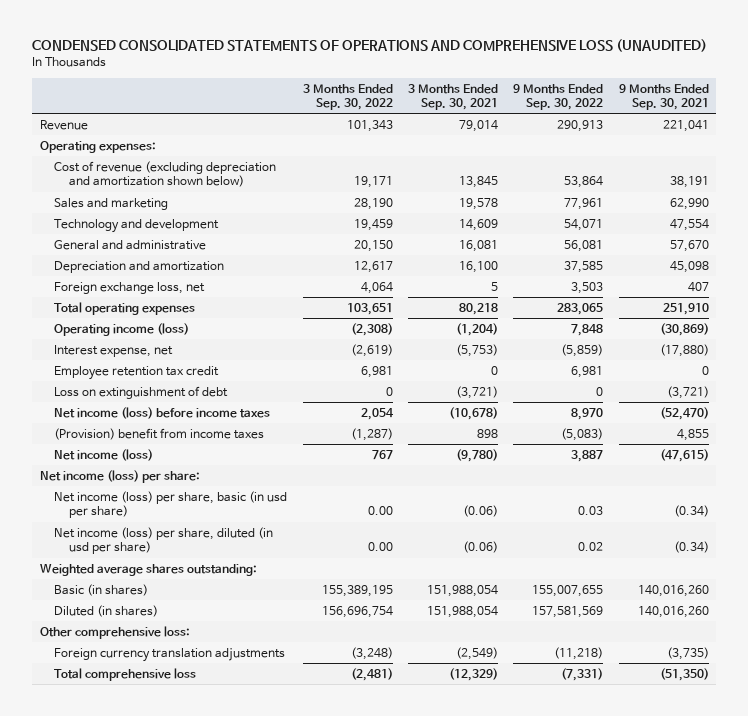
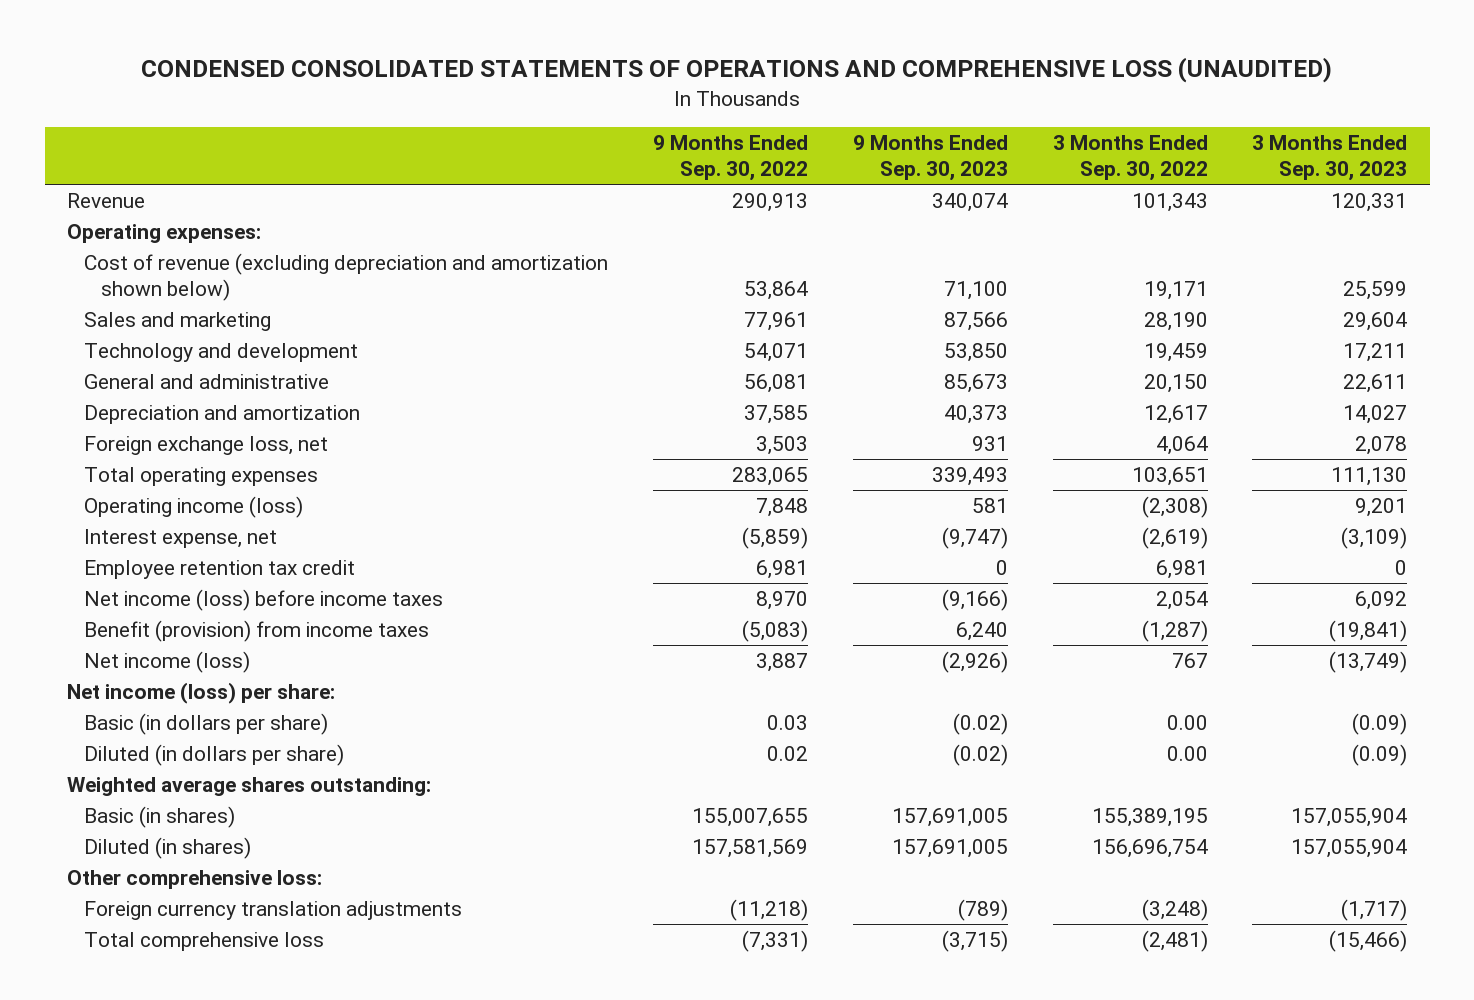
[408,83,499,110] 3 Months Ended Sep. 30, 2021 -> none
[618,83,709,110] 9 Months Ended Sep. 30, 2021 -> none
none -> [852,134,1008,181] 9 Months Ended Sep. 30, 2023
none -> [1252,134,1408,181] 3 Months Ended Sep. 30, 2023
[54,385,229,399] Loss on extinguishment of debt -> none
[54,427,265,440] (Provision) benefit from income taxes -> [84,620,430,643] Benefit (provision) from income taxes
[54,490,288,519] Net income (loss) per share, basic (in usd per share) -> [84,713,329,736] Basic (in dollars per share)
[54,526,274,555] Net income (loss) per share, diluted (in usd per share) -> [84,744,345,767] Diluted (in dollars per share)

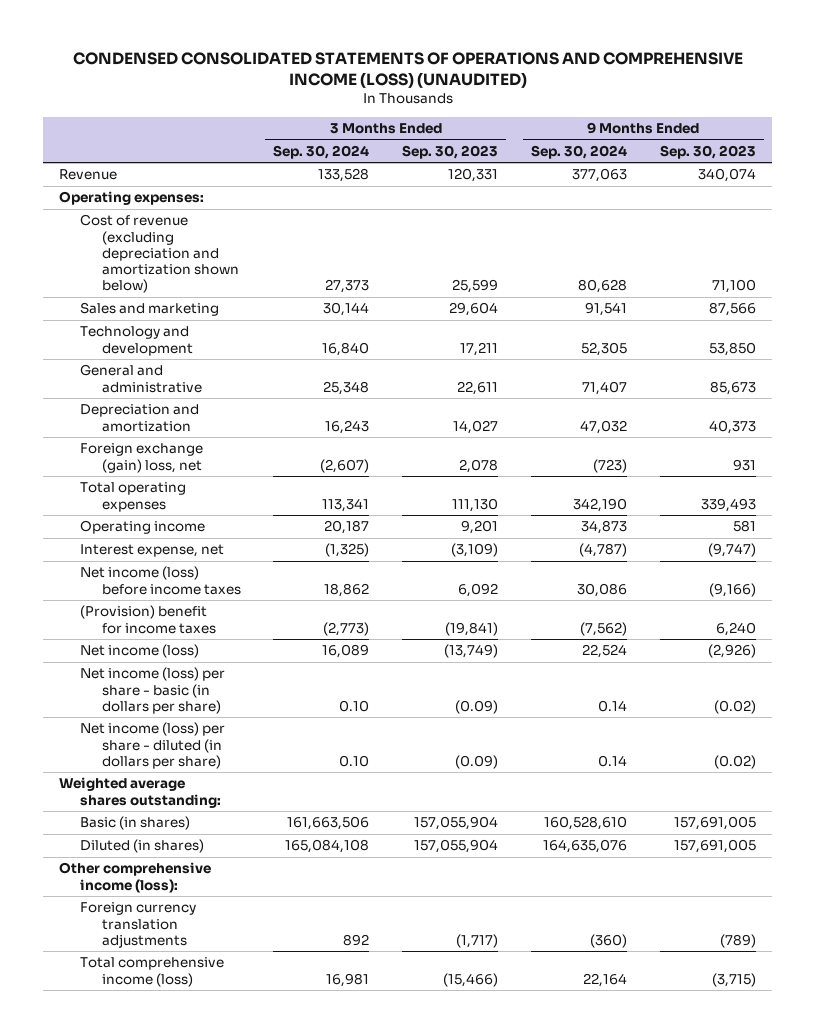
[141,57,1333,84] CONDENSED CONSOLIDATED STATEMENTS OF OPERATIONS AND COMPREHENSIVE LOSS (UNAUDITED) -> [72,52,743,88] CONDENSED CONSOLIDATED STATEMENTS OF OPERATIONS AND COMPREHENSIVE INCOME (LOSS) (UNAUDITED)
[652,134,808,181] 9 Months Ended Sep. 30, 2022 -> none
[1052,134,1208,181] 3 Months Ended Sep. 30, 2022 -> none
none -> [273,144,370,159] Sep. 30, 2024
none -> [530,144,627,159] Sep. 30, 2024
[84,436,329,456] Foreign exchange loss, net -> [80,443,204,473] Foreign exchange (gain) loss, net
[84,496,304,519] Operating income (loss) -> [80,520,206,535] Operating income
[84,560,356,580] Employee retention tax credit -> none
[84,620,430,643] Benefit (provision) from income taxes -> [80,605,216,634] (Provision) benefit for income taxes
[66,682,335,705] Net income (loss) per share: -> none
[84,713,329,736] Basic (in dollars per share) -> [80,667,226,714] Net income (loss) per share - basic (in dollars per share)
[84,744,345,767] Diluted (in dollars per share) -> [80,722,226,769] Net income (loss) per share - diluted (in dollars per share)
[66,870,322,890] Other comprehensive loss: -> [59,862,212,893] Other comprehensive income (loss):
[84,932,325,952] Total comprehensive loss -> [80,957,225,987] Total comprehensive income (loss)

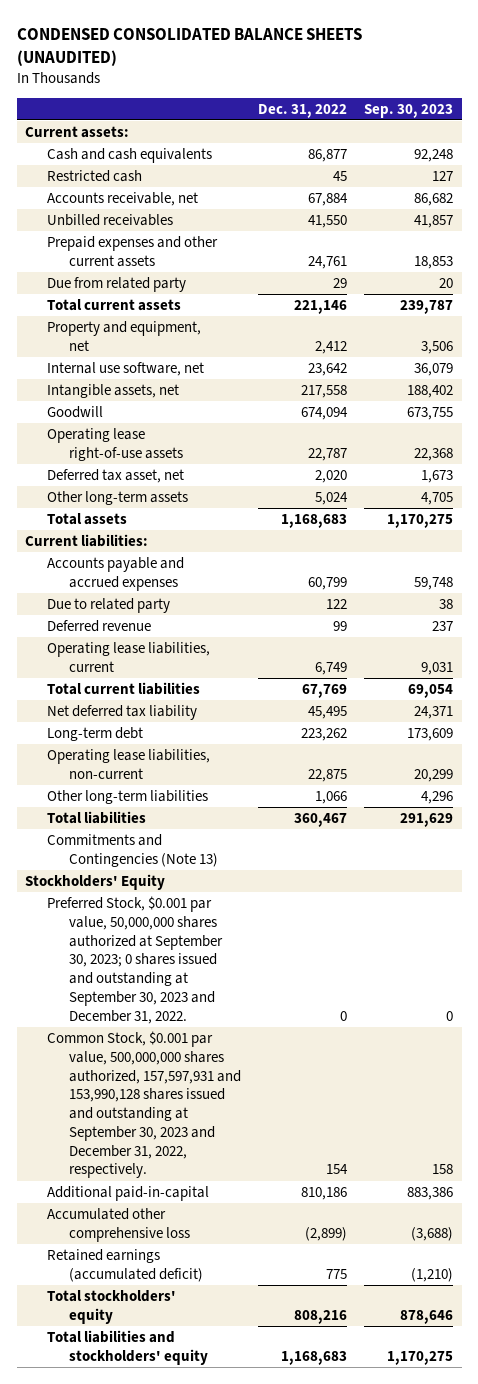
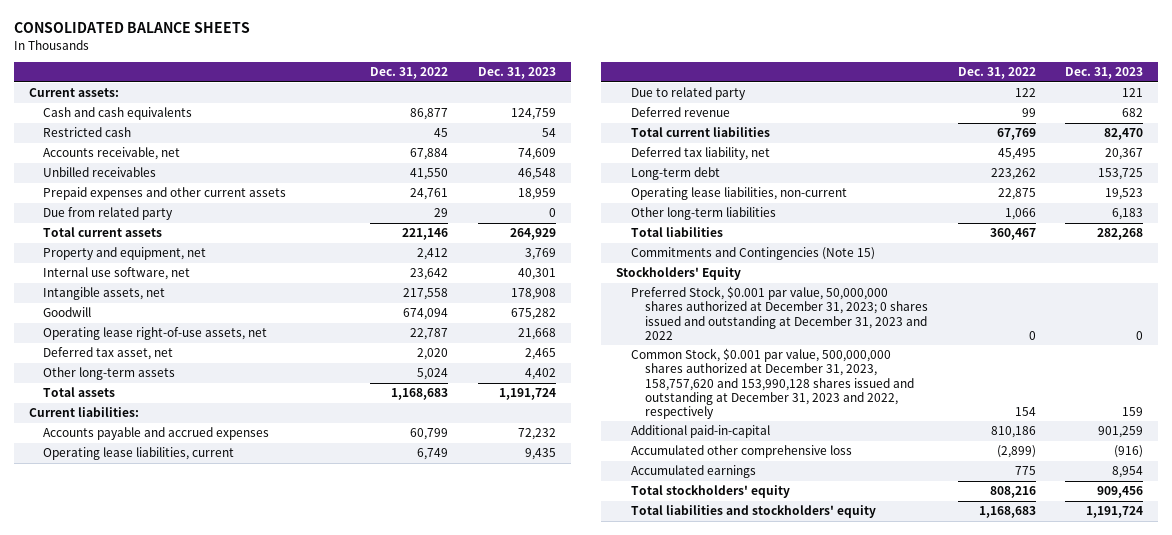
[16,27,362,66] CONDENSED CONSOLIDATED BALANCE SHEETS (UNAUDITED) -> [13,22,250,34] CONSOLIDATED BALANCE SHEETS
[364,103,454,118] Sep. 30, 2023 -> none
none -> [477,67,556,80] Dec. 31, 2023
[46,428,183,461] Operating lease right-of-use assets -> [43,327,268,341] Operating lease right-of-use assets, net
[46,642,210,672] Operating lease liabilities, current -> [43,447,235,461] Operating lease liabilities, current
[46,705,197,721] Net deferred tax liability -> [630,147,770,161] Deferred tax liability, net
[46,834,218,867] Commitments and Contingencies (Note 13) -> [630,247,875,261] Commitments and Contingencies (Note 15)
[46,896,223,1024] Preferred Stock, $0.001 par value, 50,000,000 shares authorized at September 30, 2023; 0 shares issued and outstanding at September 30, 2023 and December 31, 2022. -> [630,286,929,340] Preferred Stock, $0.001 par value, 50,000,000 shares authorized at December 31, 2023; 0 shares issued and outstanding at December 31, 2023 and 2022
[46,1031,241,1179] Common Stock, $0.001 par value, 500,000,000 shares authorized, 157,597,931 and 153,990,128 shares issued and outstanding at September 30, 2023 and December 31, 2022, respectively. -> [630,348,915,419] Common Stock, $0.001 par value, 500,000,000 shares authorized at December 31, 2023, 158,757,620 and 153,990,128 shares issued and outstanding at December 31, 2023 and 2022, respectively
[46,1249,203,1282] Retained earnings (accumulated deficit) -> [630,465,756,479] Accumulated earnings

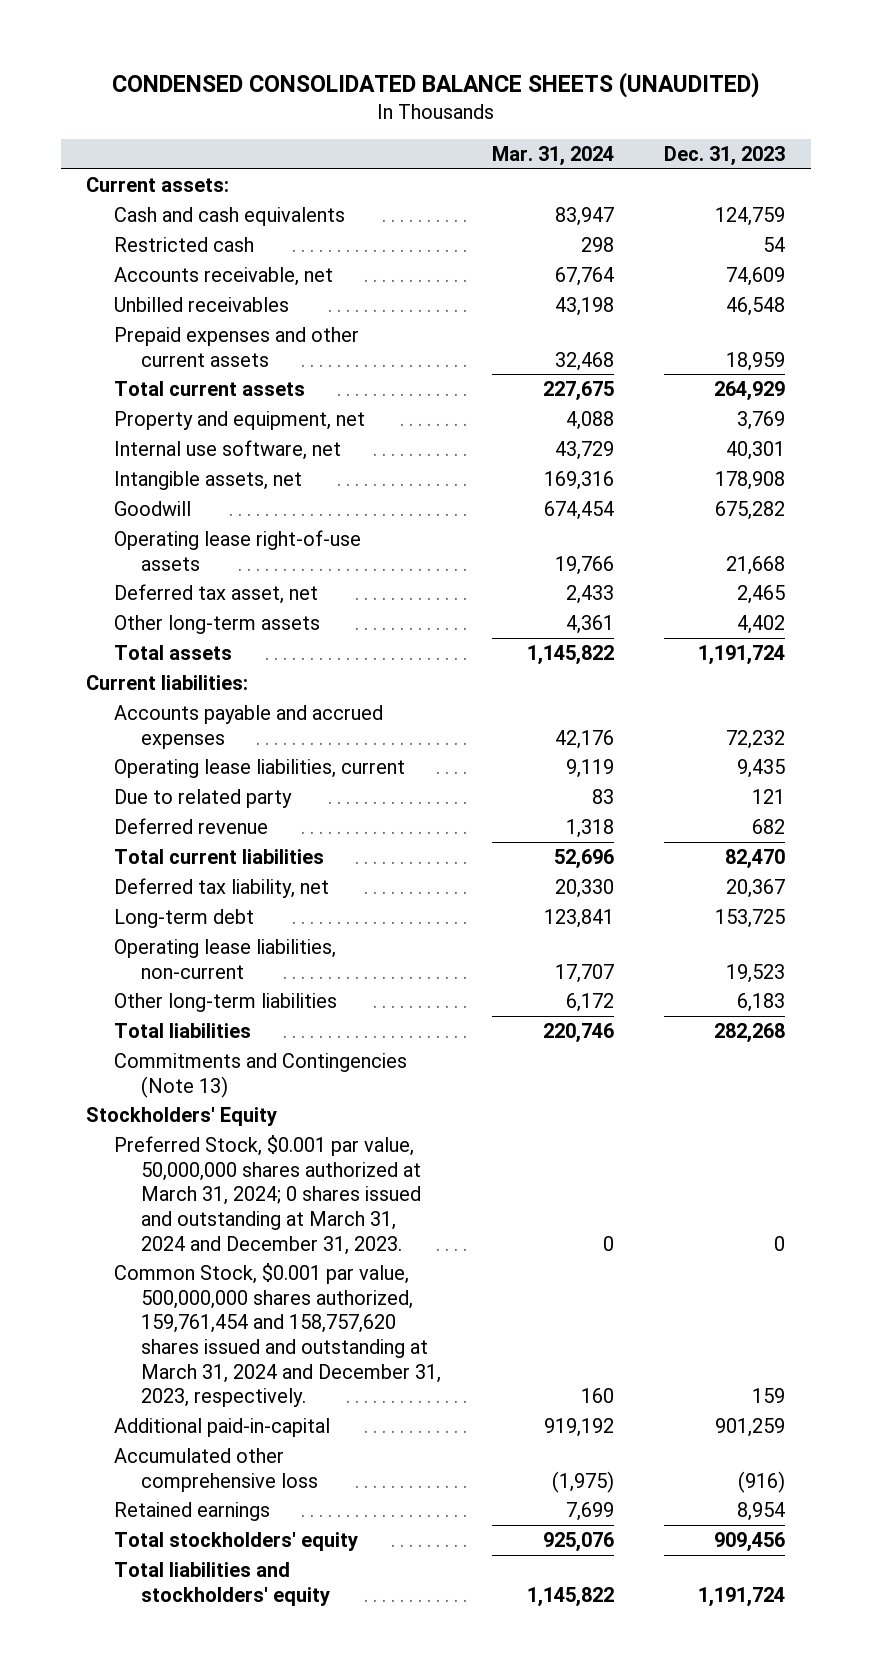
[13,22,250,34] CONSOLIDATED BALANCE SHEETS -> [111,71,760,98] CONDENSED CONSOLIDATED BALANCE SHEETS (UNAUDITED)
[370,67,449,80] Dec. 31, 2022 -> none
none -> [491,145,614,166] Mar. 31, 2024
[43,207,174,221] Due from related party -> none
[43,327,268,341] Operating lease right-of-use assets, net -> [113,530,361,571] Operating lease right-of-use assets
[630,247,875,261] Commitments and Contingencies (Note 15) -> [113,1053,407,1098] Commitments and Contingencies (Note 13)
[630,286,929,340] Preferred Stock, $0.001 par value, 50,000,000 shares authorized at December 31, 2023; 0 shares issued and outstanding at December 31, 2023 and 2022 -> [113,1135,422,1255] Preferred Stock, $0.001 par value, 50,000,000 shares authorized at March 31, 2024; 0 shares issued and outstanding at March 31, 2024 and December 31, 2023.
[630,348,915,419] Common Stock, $0.001 par value, 500,000,000 shares authorized at December 31, 2023, 158,757,620 and 153,990,128 shares issued and outstanding at December 31, 2023 and 2022, respectively -> [113,1263,442,1408] Common Stock, $0.001 par value, 500,000,000 shares authorized, 159,761,454 and 158,757,620 shares issued and outstanding at March 31, 2024 and December 31, 2023, respectively.
[630,465,756,479] Accumulated earnings -> [113,1502,270,1522] Retained earnings

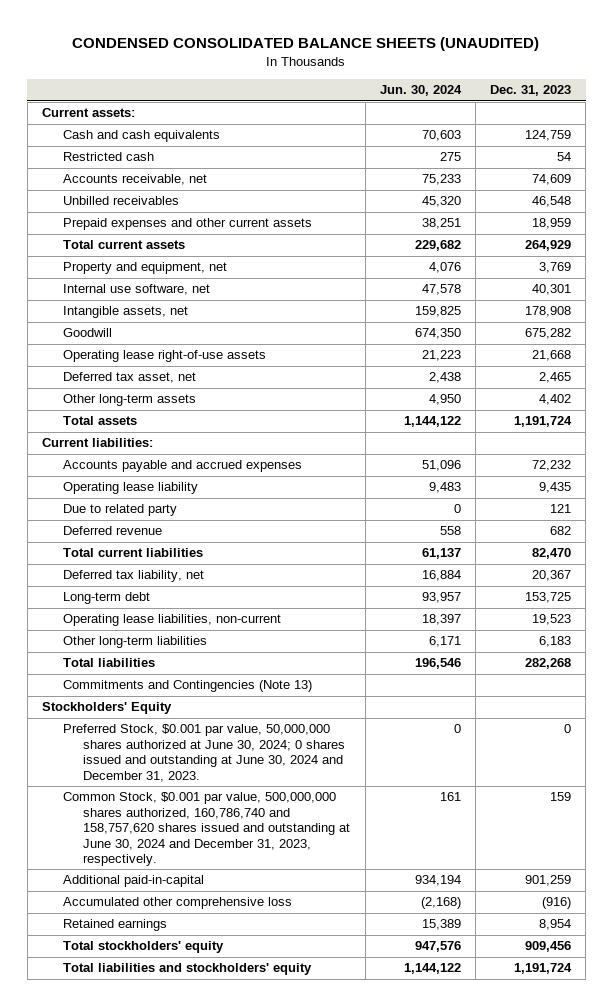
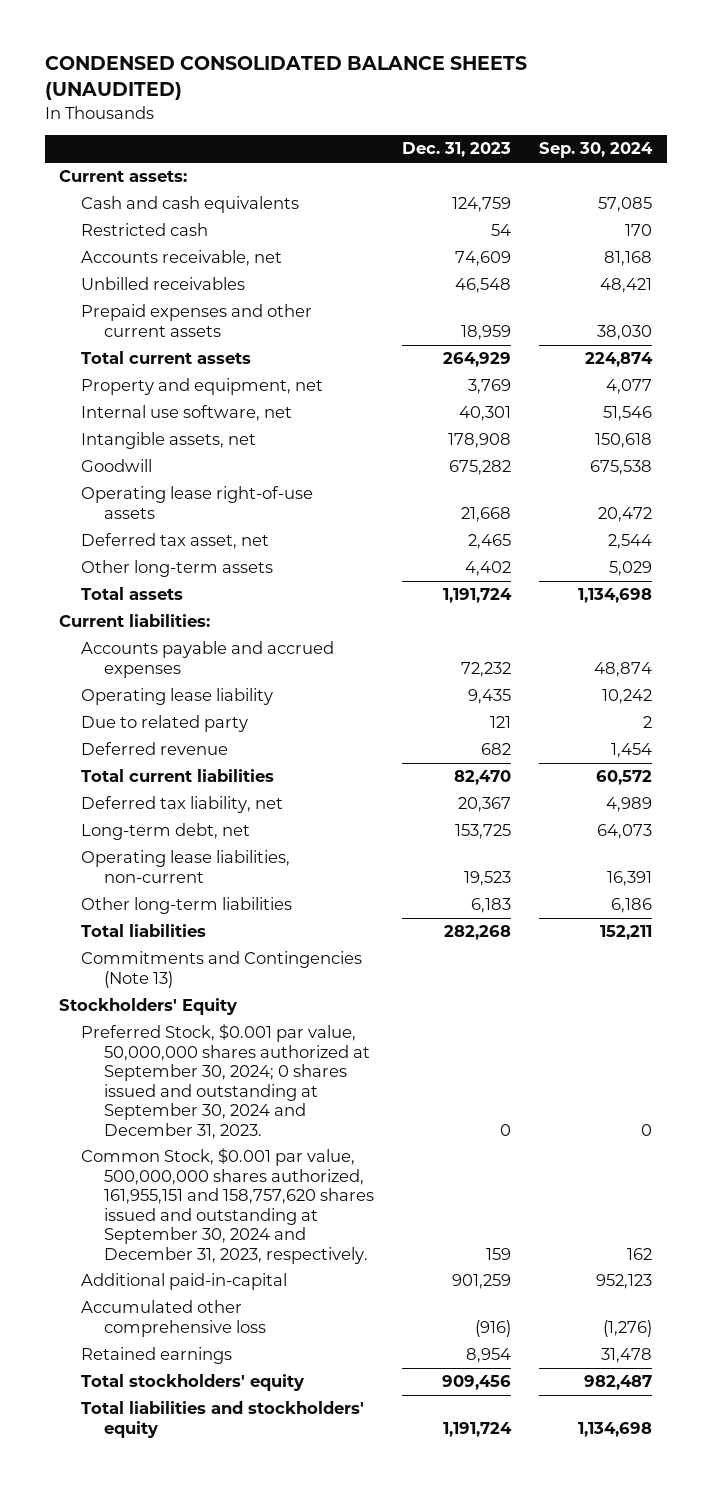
[379,85,462,97] Jun. 30, 2024 -> none
none -> [539,142,654,159] Sep. 30, 2024
[62,592,150,605] Long-term debt -> [81,823,251,841] Long-term debt, net
[62,724,346,782] Preferred Stock, $0.001 par value, 50,000,000 shares authorized at June 30, 2024; 0 shares issued and outstanding at June 30, 2024 and December 31, 2023. -> [81,1024,371,1139] Preferred Stock, $0.001 par value, 50,000,000 shares authorized at September 30, 2024; 0 shares issued and outstanding at September 30, 2024 and December 31, 2023.
[62,792,351,867] Common Stock, $0.001 par value, 500,000,000 shares authorized, 160,786,740 and 158,757,620 shares issued and outstanding at June 30, 2024 and December 31, 2023, respectively. -> [81,1148,375,1264] Common Stock, $0.001 par value, 500,000,000 shares authorized, 161,955,151 and 158,757,620 shares issued and outstanding at September 30, 2024 and December 31, 2023, respectively.

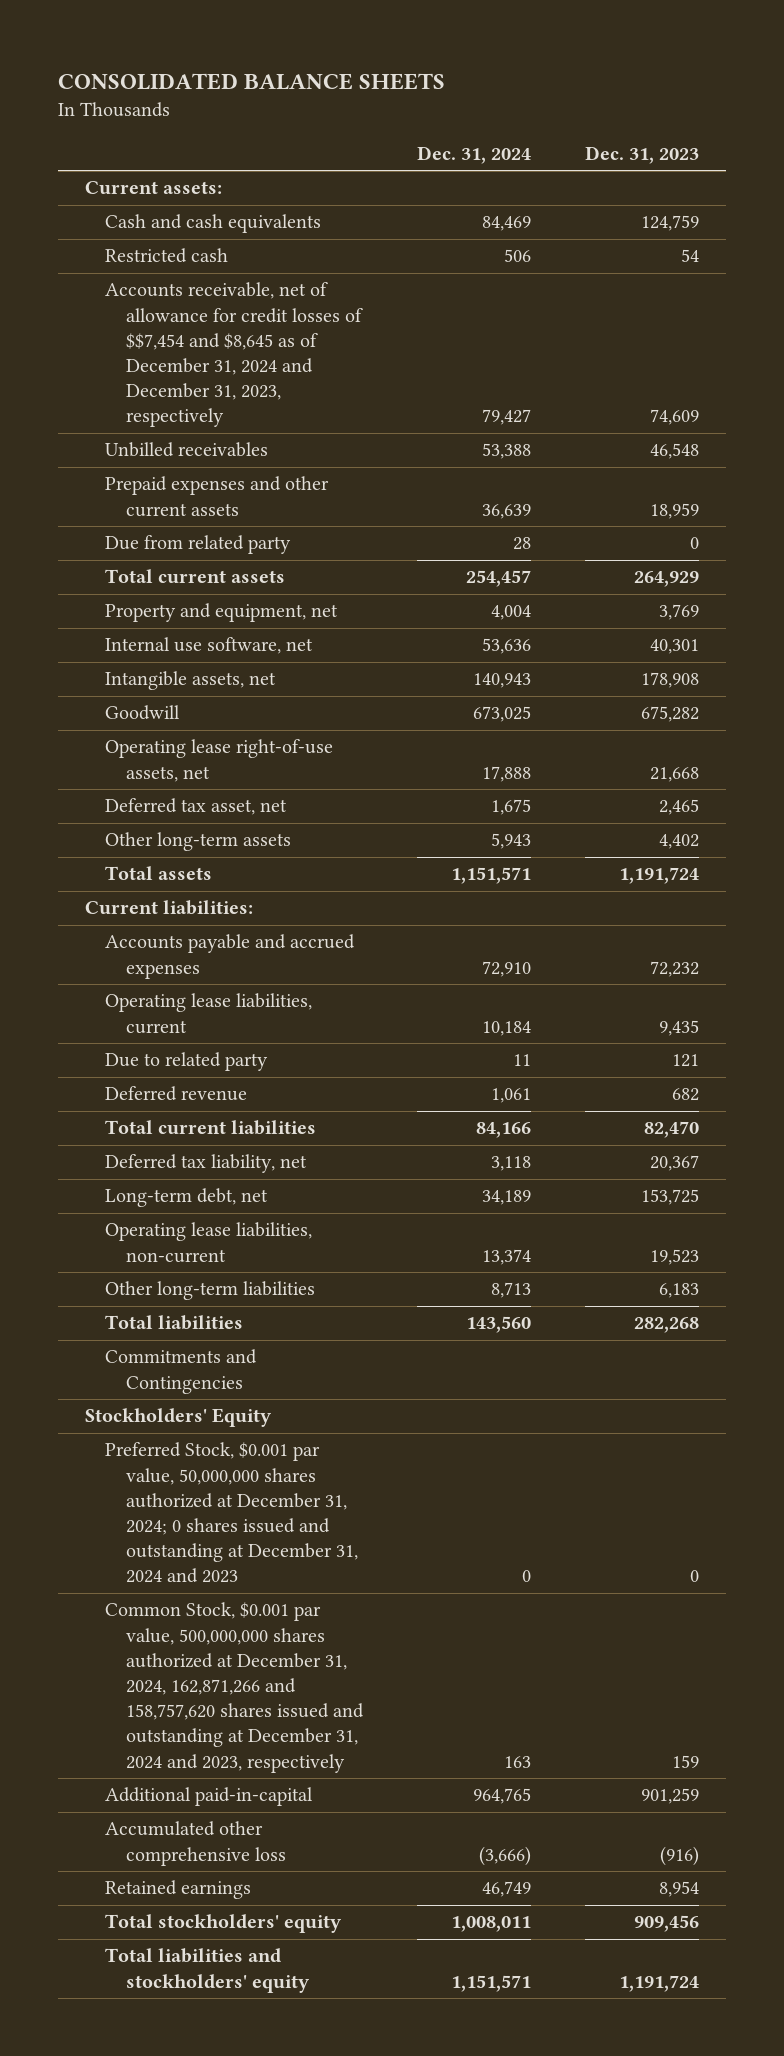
[44,56,527,101] CONDENSED CONSOLIDATED BALANCE SHEETS (UNAUDITED) -> [57,73,445,91] CONSOLIDATED BALANCE SHEETS
[539,142,654,159] Sep. 30, 2024 -> none
none -> [416,145,531,164] Dec. 31, 2024
[81,250,283,267] Accounts receivable, net -> [105,282,363,428] Accounts receivable, net of allowance for credit losses of $$7,454 and $8,645 as of December 31, 2024 and December 31, 2023, respectively
none -> [105,535,292,555] Due from related party
[81,486,314,519] Operating lease right-of-use assets -> [105,739,334,782] Operating lease right-of-use assets, net
[81,688,274,706] Operating lease liability -> [105,993,313,1034] Operating lease liabilities, current
[81,951,363,988] Commitments and Contingencies (Note 13) -> [105,1349,258,1394] Commitments and Contingencies
[81,1024,371,1139] Preferred Stock, $0.001 par value, 50,000,000 shares authorized at September 30, 2024; 0 shares issued and outstanding at September 30, 2024 and December 31, 2023. -> [105,1442,358,1584] Preferred Stock, $0.001 par value, 50,000,000 shares authorized at December 31, 2024; 0 shares issued and outstanding at December 31, 2024 and 2023
[81,1148,375,1264] Common Stock, $0.001 par value, 500,000,000 shares authorized, 161,955,151 and 158,757,620 shares issued and outstanding at September 30, 2024 and December 31, 2023, respectively. -> [105,1602,364,1773] Common Stock, $0.001 par value, 500,000,000 shares authorized at December 31, 2024, 162,871,266 and 158,757,620 shares issued and outstanding at December 31, 2024 and 2023, respectively

